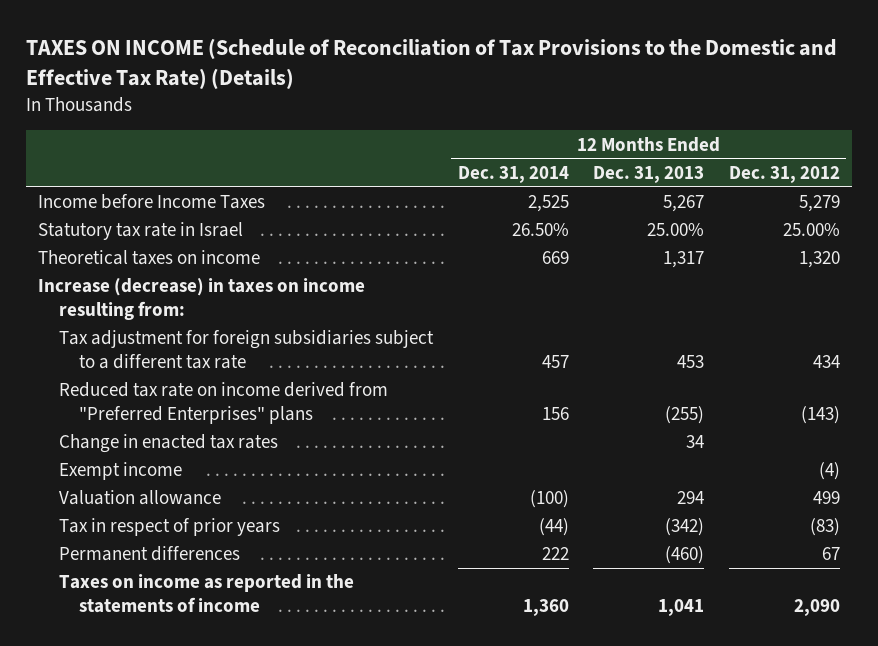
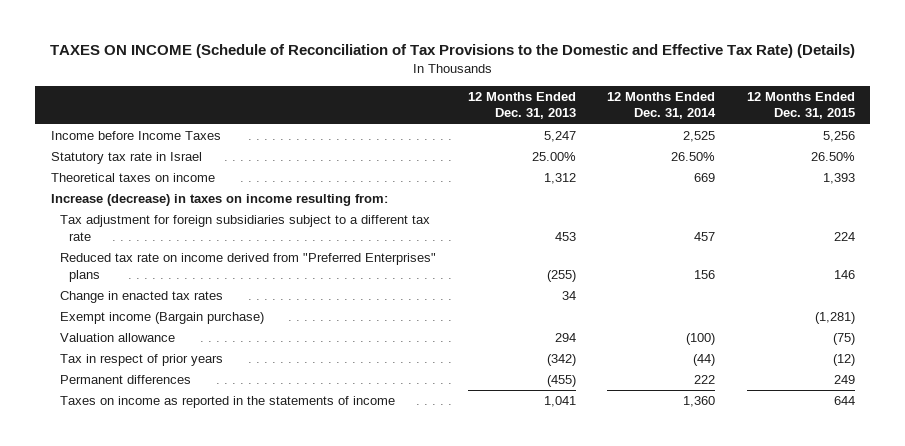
[729,165,841,183] Dec. 31, 2012 -> none
none -> [746,92,855,120] 12 Months Ended Dec. 31, 2015
[663,195,705,213] 5,267 -> [543,131,576,143] 5,247
[663,251,705,269] 1,317 -> [543,173,576,185] 1,312
[58,462,182,481] Exempt income -> [60,312,265,325] Exempt income (Bargain purchase)
[665,546,705,565] (460) -> [546,375,576,388] (455)

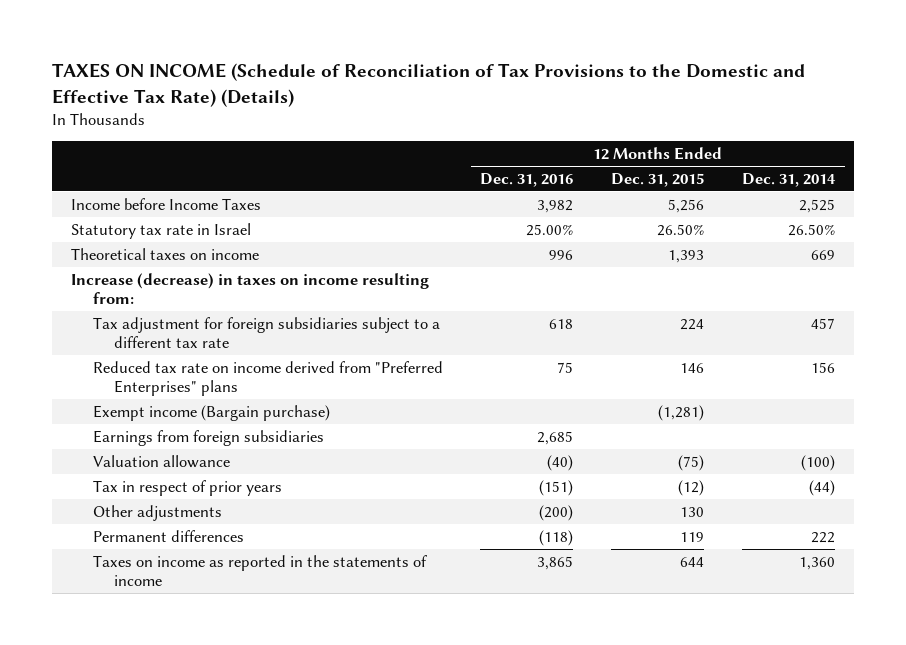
[467,92,576,120] 12 Months Ended Dec. 31, 2013 -> none
none -> [480,172,574,187] Dec. 31, 2016
[60,291,224,304] Change in enacted tax rates -> none
none -> [92,429,324,446] Earnings from foreign subsidiaries
none -> [92,504,222,521] Other adjustments
[833,375,855,385] 249 -> [680,531,705,542] 119

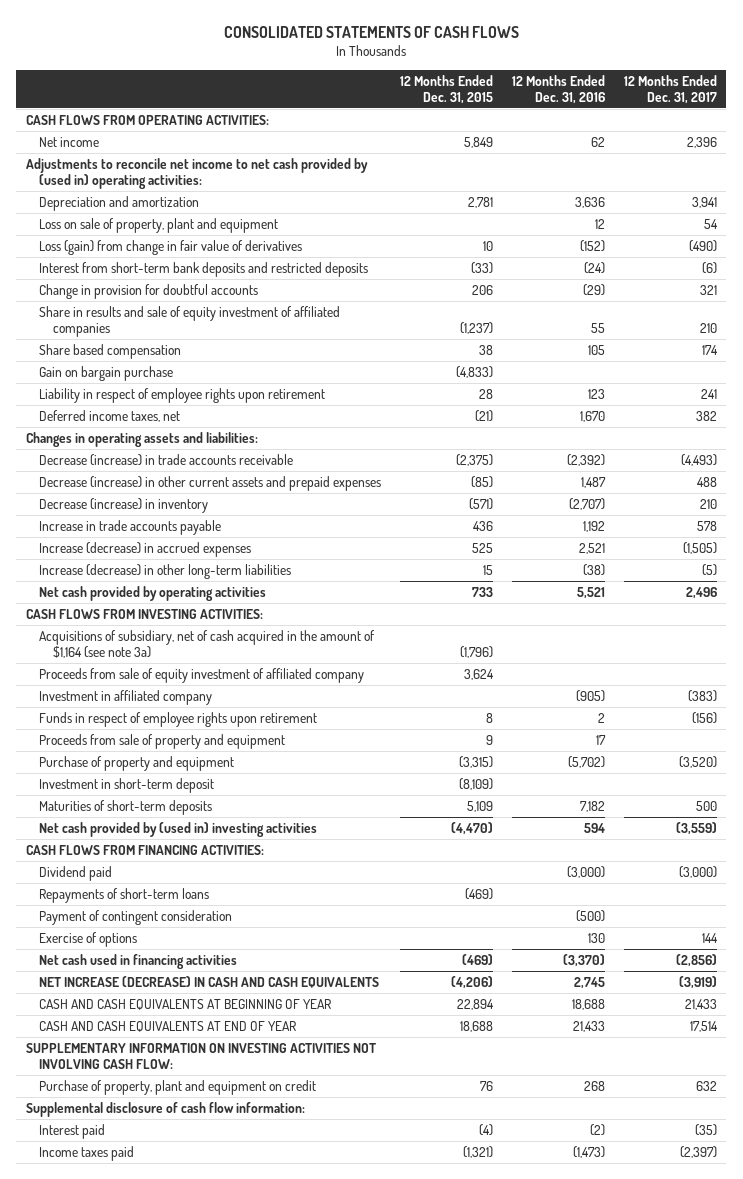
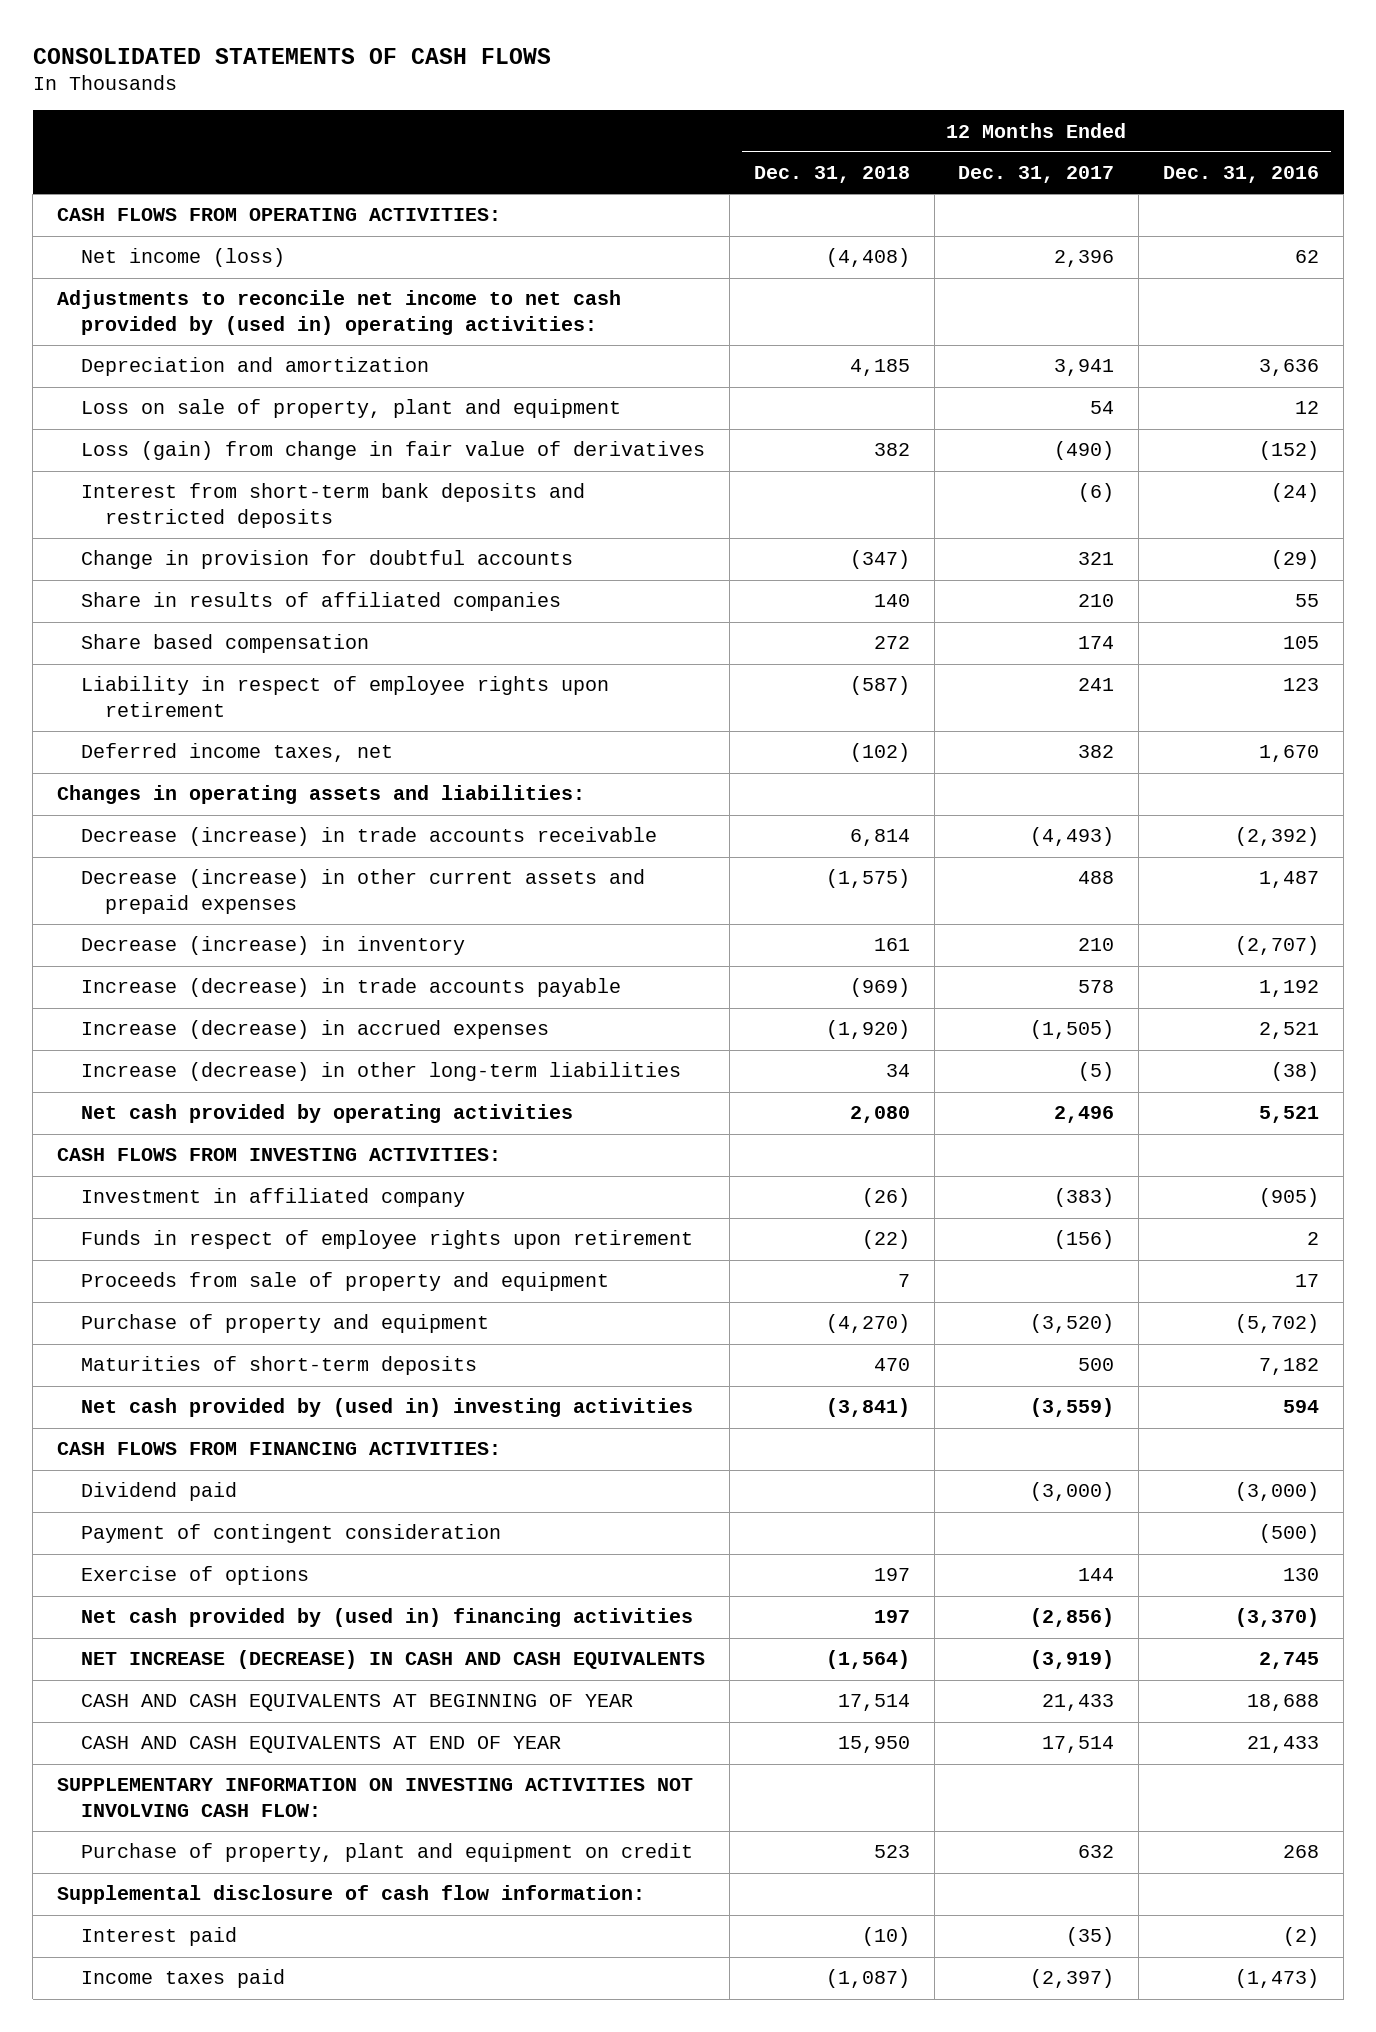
[400,74,494,104] 12 Months Ended Dec. 31, 2015 -> none
none -> [753,166,910,184] Dec. 31, 2018
[39,137,100,148] Net income -> [80,248,285,268] Net income (loss)
[39,306,341,338] Share in results and sale of equity investment of affiliated companies -> [80,592,561,612] Share in results of affiliated companies
[39,366,174,382] Gain on bargain purchase -> none
[39,520,222,536] Increase in trade accounts payable -> [80,978,621,998] Increase (decrease) in trade accounts payable
[39,630,376,659] Acquisitions of subsidiary, net of cash acquired in the amount of $1,164 (see note 3a) -> none
[39,668,365,684] Proceeds from sale of equity investment of affiliated company -> none
[39,778,215,794] Investment in short-term deposit -> none
[39,888,210,904] Repayments of short-term loans -> none
[39,954,238,970] Net cash used in financing activities -> [80,1608,693,1628] Net cash provided by (used in) financing activities

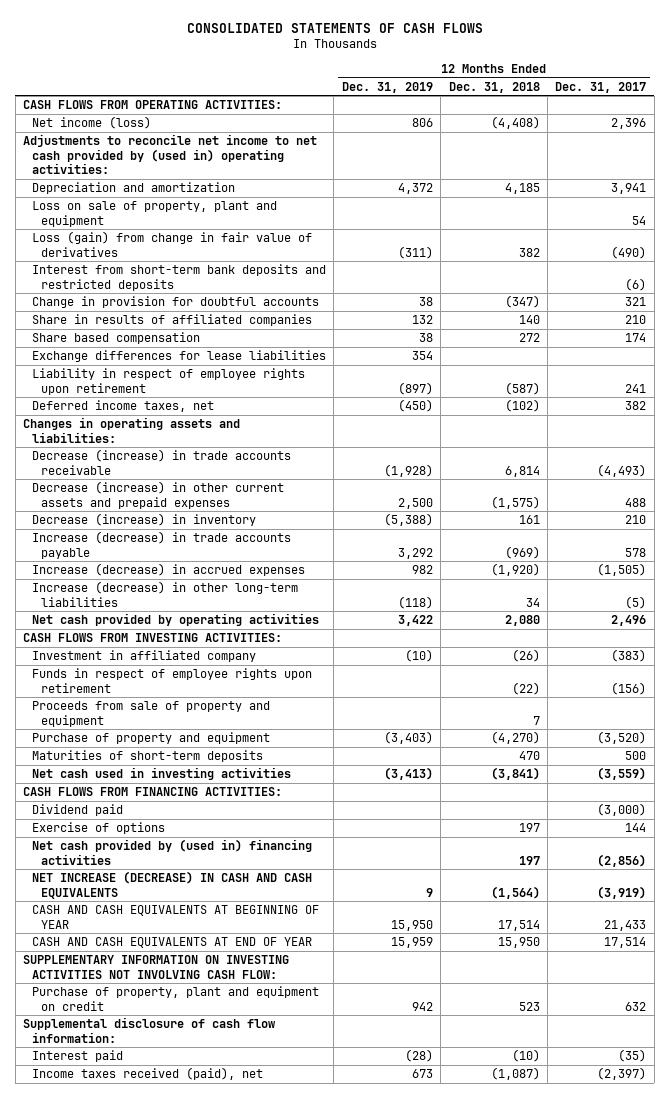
[1163,166,1320,184] Dec. 31, 2016 -> none
none -> [341,81,433,93] Dec. 31, 2019
none -> [31,350,326,363] Exchange differences for lease liabilities
[80,1398,693,1418] Net cash provided by (used in) investing activities -> [31,767,291,781] Net cash used in investing activities
[80,1524,501,1544] Payment of contingent consideration -> none
[80,1969,285,1989] Income taxes paid -> [31,1067,263,1081] Income taxes received (paid), net

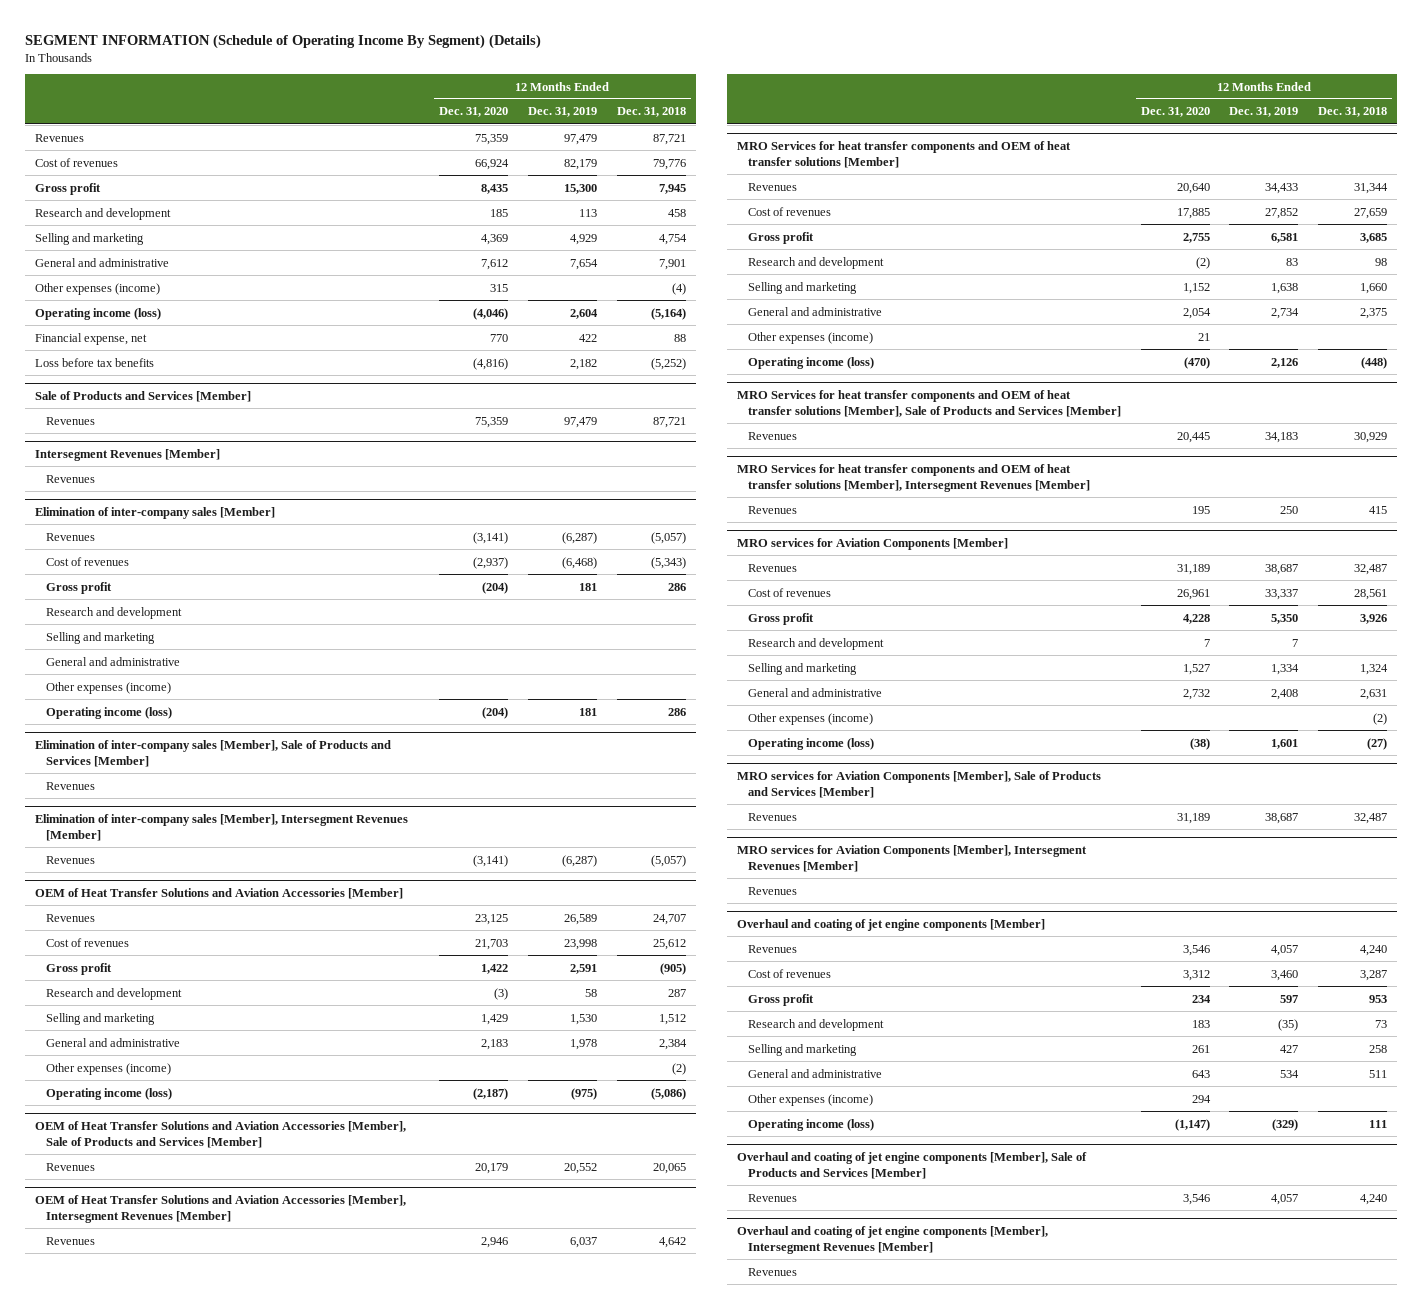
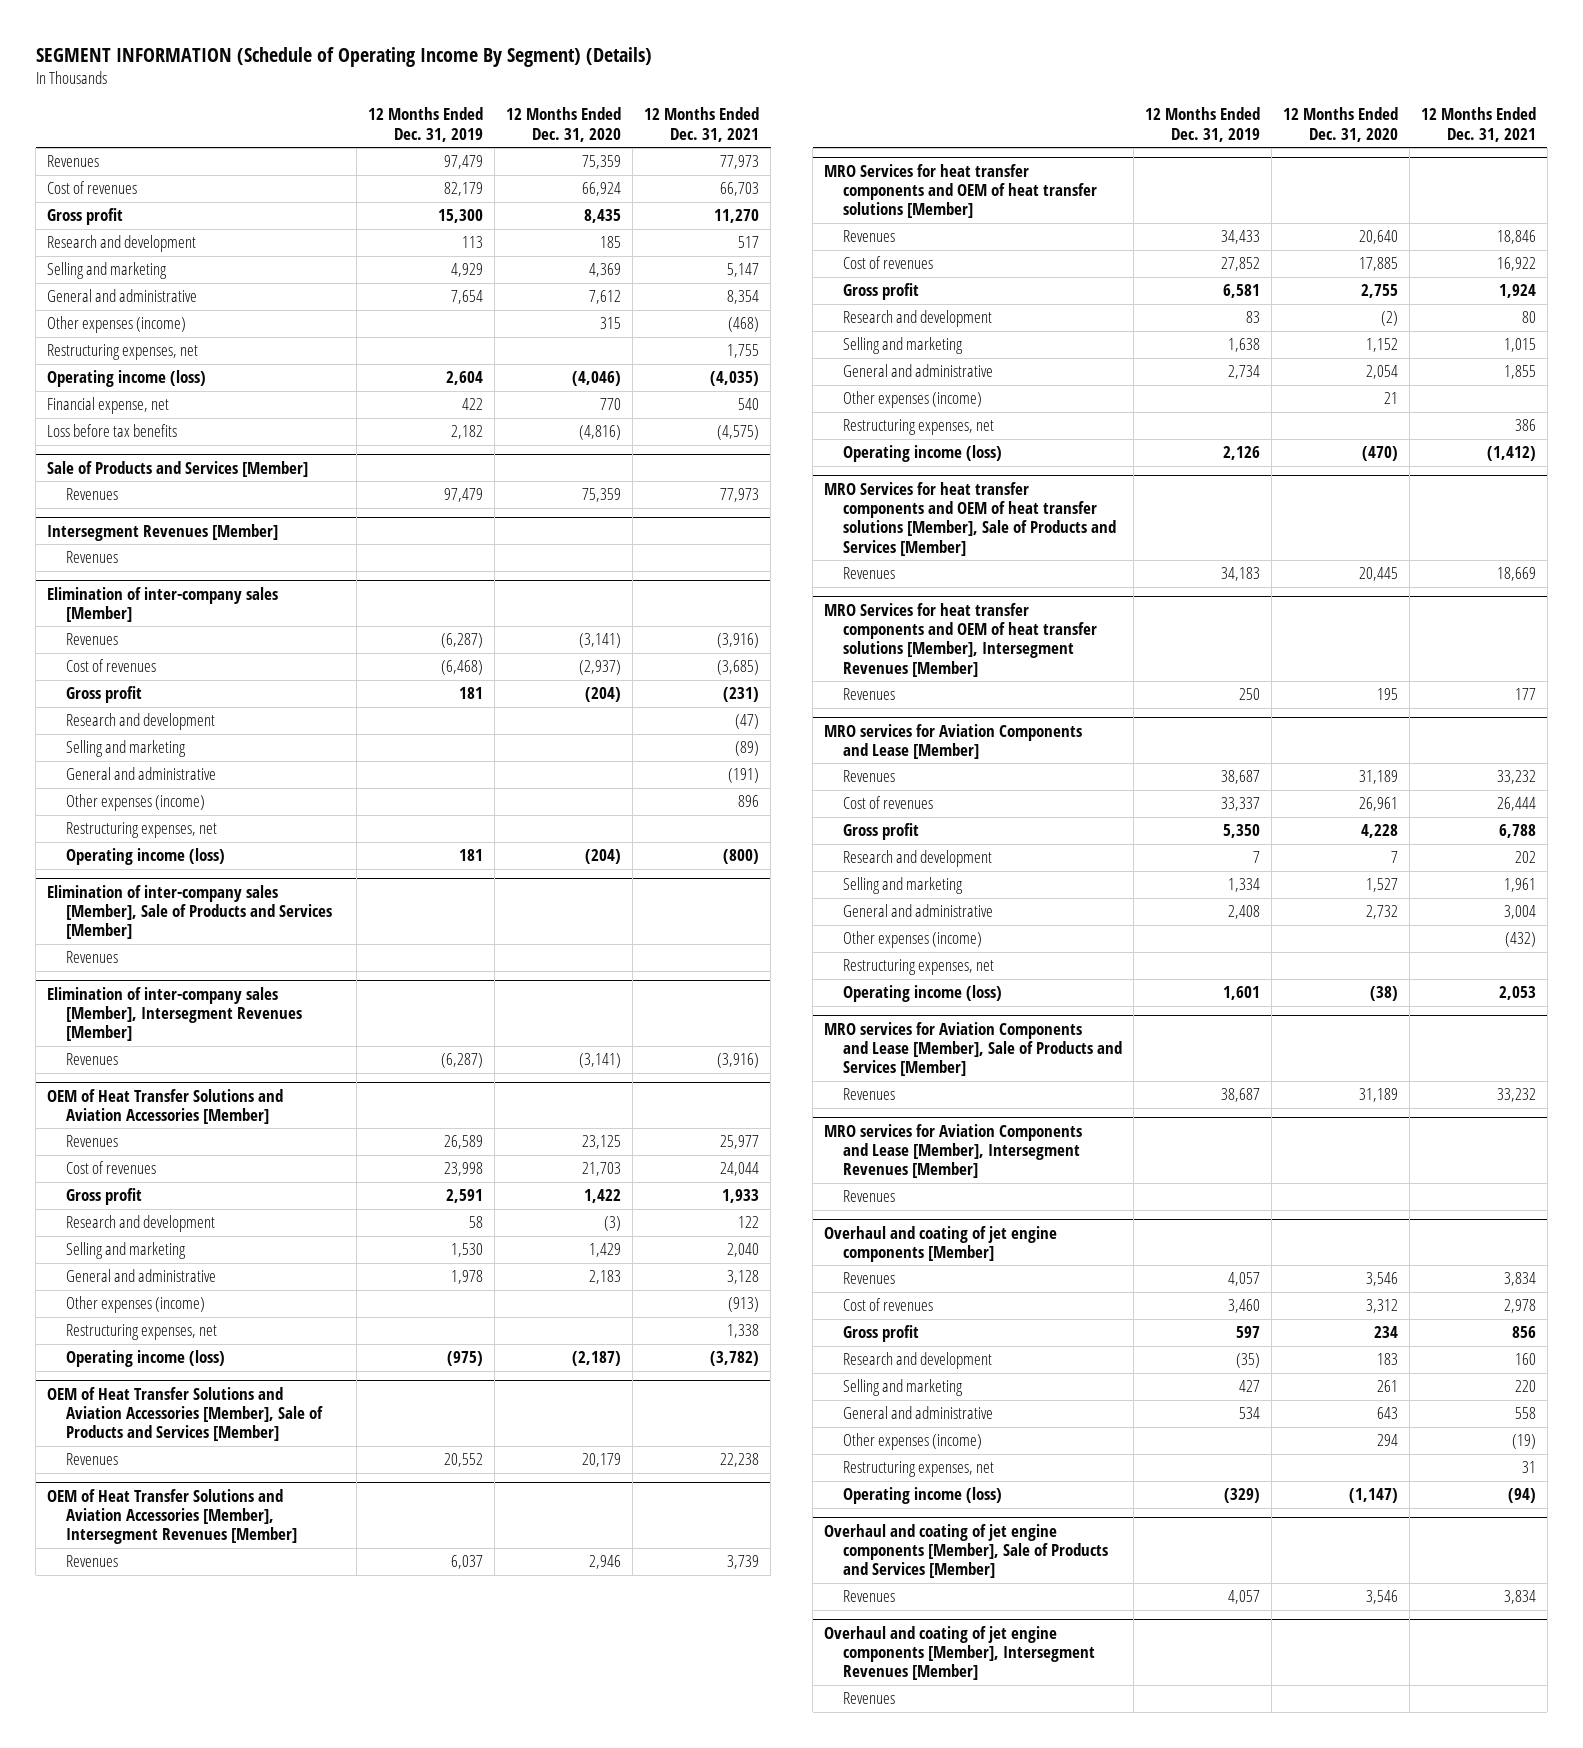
[616,107,686,118] Dec. 31, 2018 -> none
none -> [644,107,760,142] 12 Months Ended Dec. 31, 2021
none -> [47,344,199,361] Restructuring expenses, net
none -> [65,822,217,839] Restructuring expenses, net
none -> [65,1324,217,1341] Restructuring expenses, net
none -> [842,419,994,436] Restructuring expenses, net
[736,537,1008,550] MRO services for Aviation Components [Member] -> [824,723,1083,760] MRO services for Aviation Components and Lease [Member]
none -> [842,959,994,976] Restructuring expenses, net
[736,770,1101,798] MRO services for Aviation Components [Member], Sale of Products and Services [Member] -> [824,1021,1122,1077] MRO services for Aviation Components and Lease [Member], Sale of Products and Services [Member]
[736,844,1087,872] MRO services for Aviation Components [Member], Intersegment Revenues [Member] -> [824,1123,1083,1179] MRO services for Aviation Components and Lease [Member], Intersegment Revenues [Member]
none -> [842,1461,994,1478] Restructuring expenses, net

